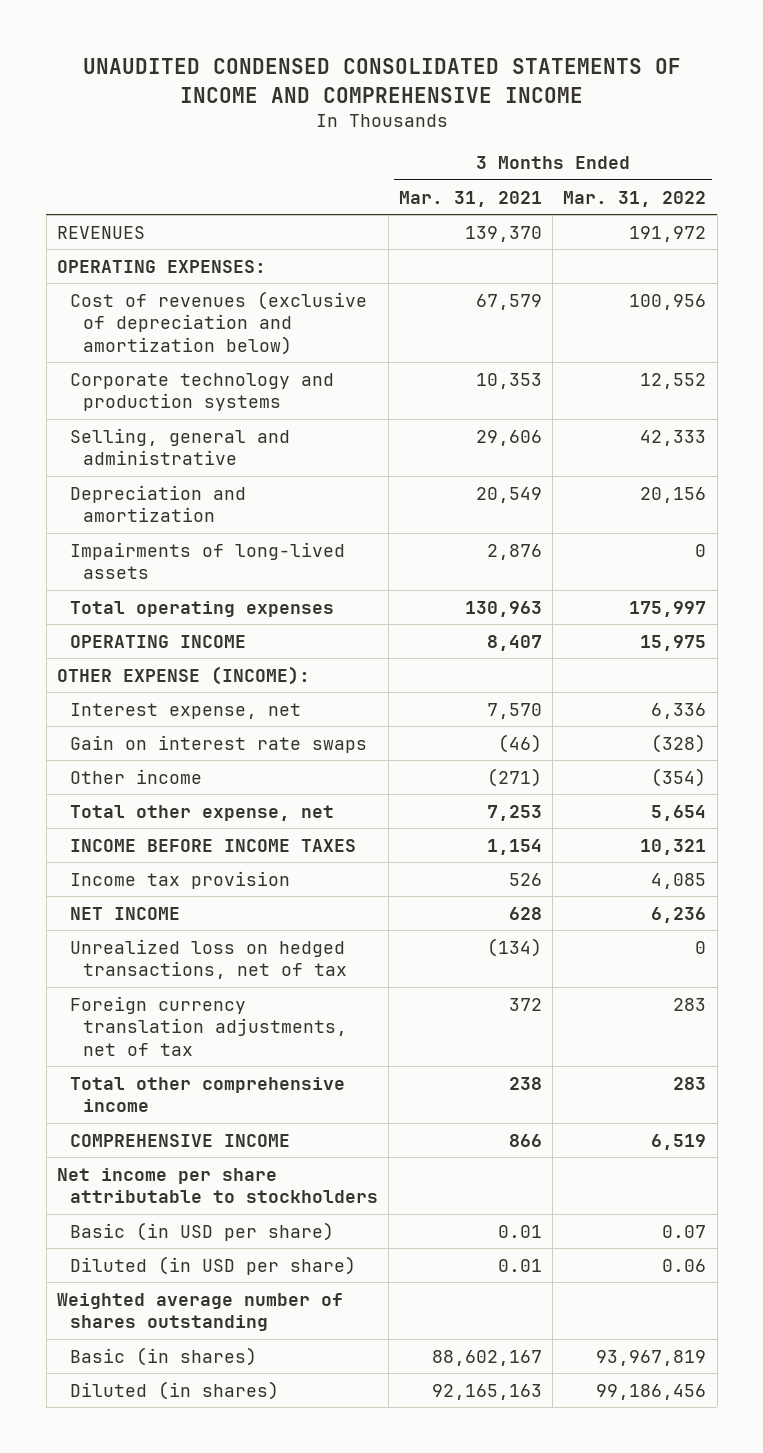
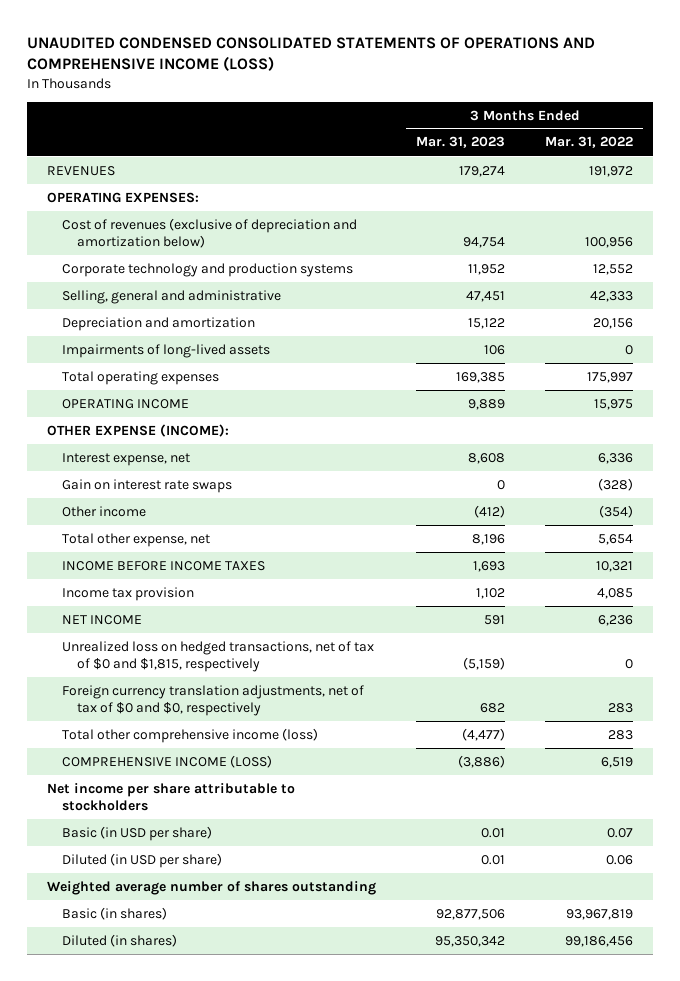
[82,58,681,103] UNAUDITED CONDENSED CONSOLIDATED STATEMENTS OF INCOME AND COMPREHENSIVE INCOME -> [26,37,595,72] UNAUDITED CONDENSED CONSOLIDATED STATEMENTS OF OPERATIONS AND COMPREHENSIVE INCOME (LOSS)
[399,190,543,207] Mar. 31, 2021 -> none
none -> [416,136,506,149] Mar. 31, 2023
[70,938,348,980] Unrealized loss on hedged transactions, net of tax -> [61,640,374,673] Unrealized loss on hedged transactions, net of tax of $0 and $1,815, respectively
[70,995,348,1056] Foreign currency translation adjustments, net of tax -> [61,684,364,717] Foreign currency translation adjustments, net of tax of $0 and $0, respectively
[70,1076,346,1113] Total other comprehensive income -> [61,727,318,743] Total other comprehensive income (loss)
[70,1133,291,1147] COMPREHENSIVE INCOME -> [61,754,272,768] COMPREHENSIVE INCOME (LOSS)

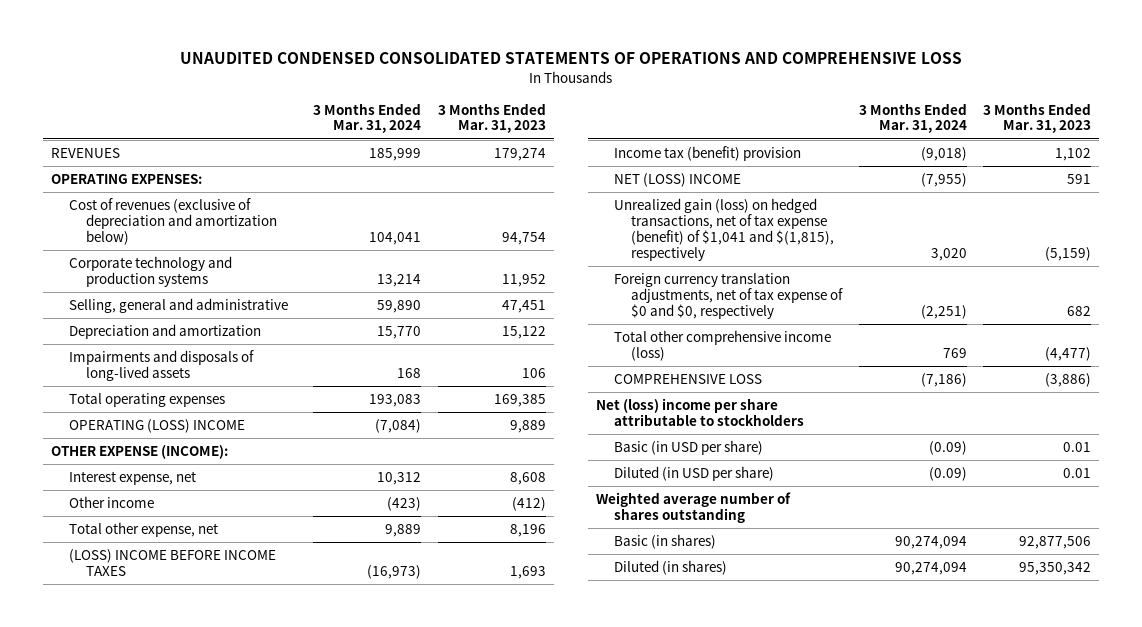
[26,37,595,72] UNAUDITED CONDENSED CONSOLIDATED STATEMENTS OF OPERATIONS AND COMPREHENSIVE INCOME (LOSS) -> [180,52,963,65] UNAUDITED CONDENSED CONSOLIDATED STATEMENTS OF OPERATIONS AND COMPREHENSIVE LOSS
[545,136,634,149] Mar. 31, 2022 -> none
none -> [313,102,422,134] 3 Months Ended Mar. 31, 2024
[61,343,270,358] Impairments of long-lived assets -> [68,350,254,381] Impairments and disposals of long-lived assets
[61,398,189,409] OPERATING INCOME -> [68,419,245,434] OPERATING (LOSS) INCOME
[61,478,232,493] Gain on interest rate swaps -> none
[61,560,265,571] INCOME BEFORE INCOME TAXES -> [68,549,276,576] (LOSS) INCOME BEFORE INCOME TAXES
[61,586,194,601] Income tax provision -> [613,146,801,162] Income tax (benefit) provision
[61,614,142,625] NET INCOME -> [613,173,741,188] NET (LOSS) INCOME
[61,640,374,673] Unrealized loss on hedged transactions, net of tax of $0 and $1,815, respectively -> [613,198,835,261] Unrealized gain (loss) on hedged transactions, net of tax expense (benefit) of $1,041 and $(1,815), respectively
[61,684,364,717] Foreign currency translation adjustments, net of tax of $0 and $0, respectively -> [613,273,844,319] Foreign currency translation adjustments, net of tax expense of $0 and $0, respectively
[61,754,272,768] COMPREHENSIVE INCOME (LOSS) -> [613,374,762,385] COMPREHENSIVE LOSS
[46,782,295,812] Net income per share attributable to stockholders -> [596,398,804,426] Net (loss) income per share attributable to stockholders

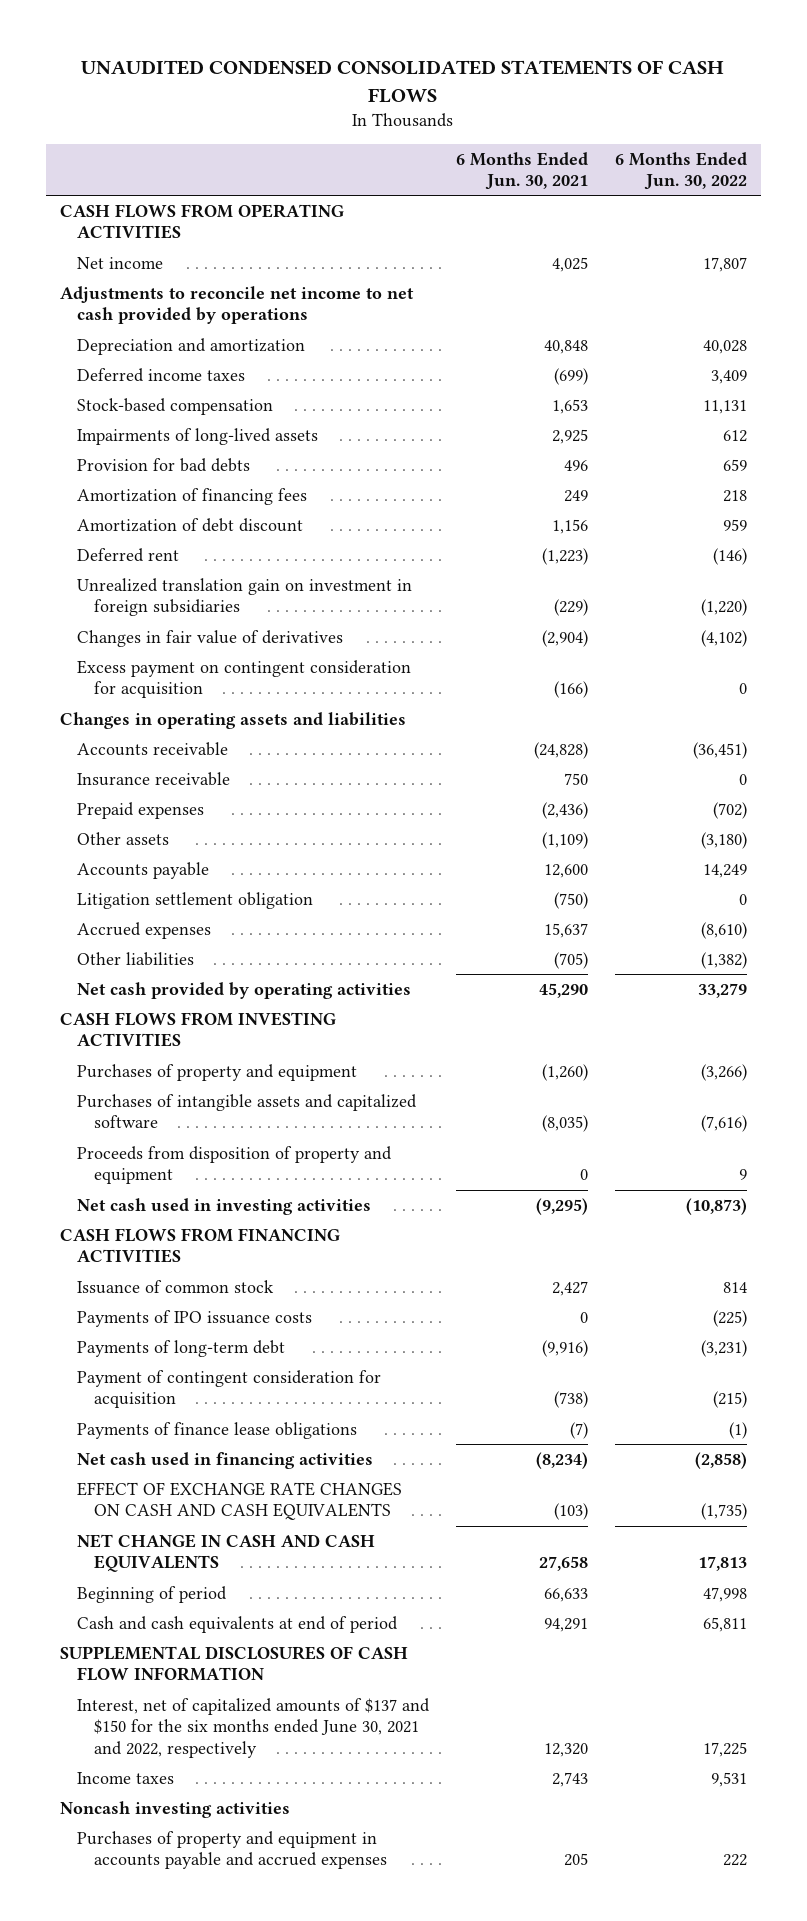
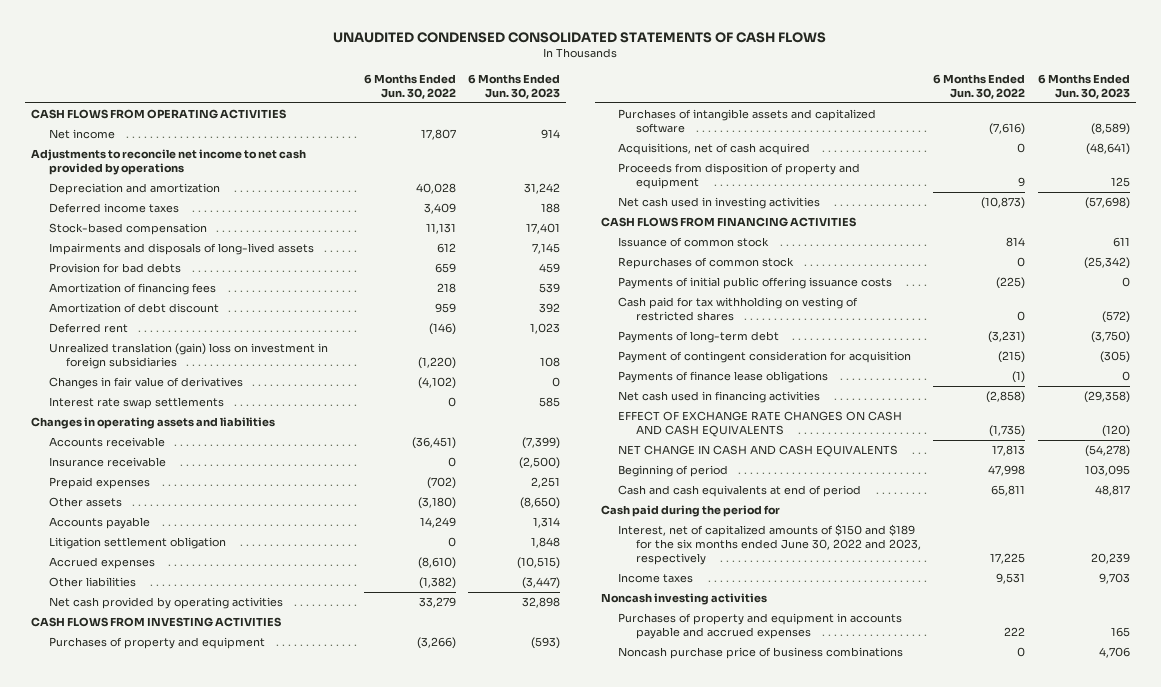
[455,151,588,191] 6 Months Ended Jun. 30, 2021 -> none
none -> [468,73,561,99] 6 Months Ended Jun. 30, 2023
[76,427,318,445] Impairments of long-lived assets -> [48,243,314,256] Impairments and disposals of long-lived assets
[76,577,412,617] Unrealized translation gain on investment in foreign subsidiaries -> [48,343,328,370] Unrealized translation (gain) loss on investment in foreign subsidiaries
[76,659,411,699] Excess payment on contingent consideration for acquisition -> none
none -> [48,397,224,410] Interest rate swap settlements
none -> [618,143,811,156] Acquisitions, net of cash acquired
none -> [618,257,795,270] Repurchases of common stock
[76,1309,312,1327] Payments of IPO issuance costs -> [618,277,893,290] Payments of initial public offering issuance costs
none -> [618,297,859,322] Cash paid for tax withholding on vesting of restricted shares
[59,1645,408,1682] SUPPLEMENTAL DISCLOSURES OF CASH FLOW INFORMATION -> none
none -> [600,505,780,518] Cash paid during the period for
[76,1697,430,1758] Interest, net of capitalized amounts of $137 and $150 for the six months ended June 30, 2021 and 2022, respectively -> [618,524,921,566] Interest, net of capitalized amounts of $150 and $189 for the six months ended June 30, 2022 and 2023, respectively
none -> [618,647,904,660] Noncash purchase price of business combinations

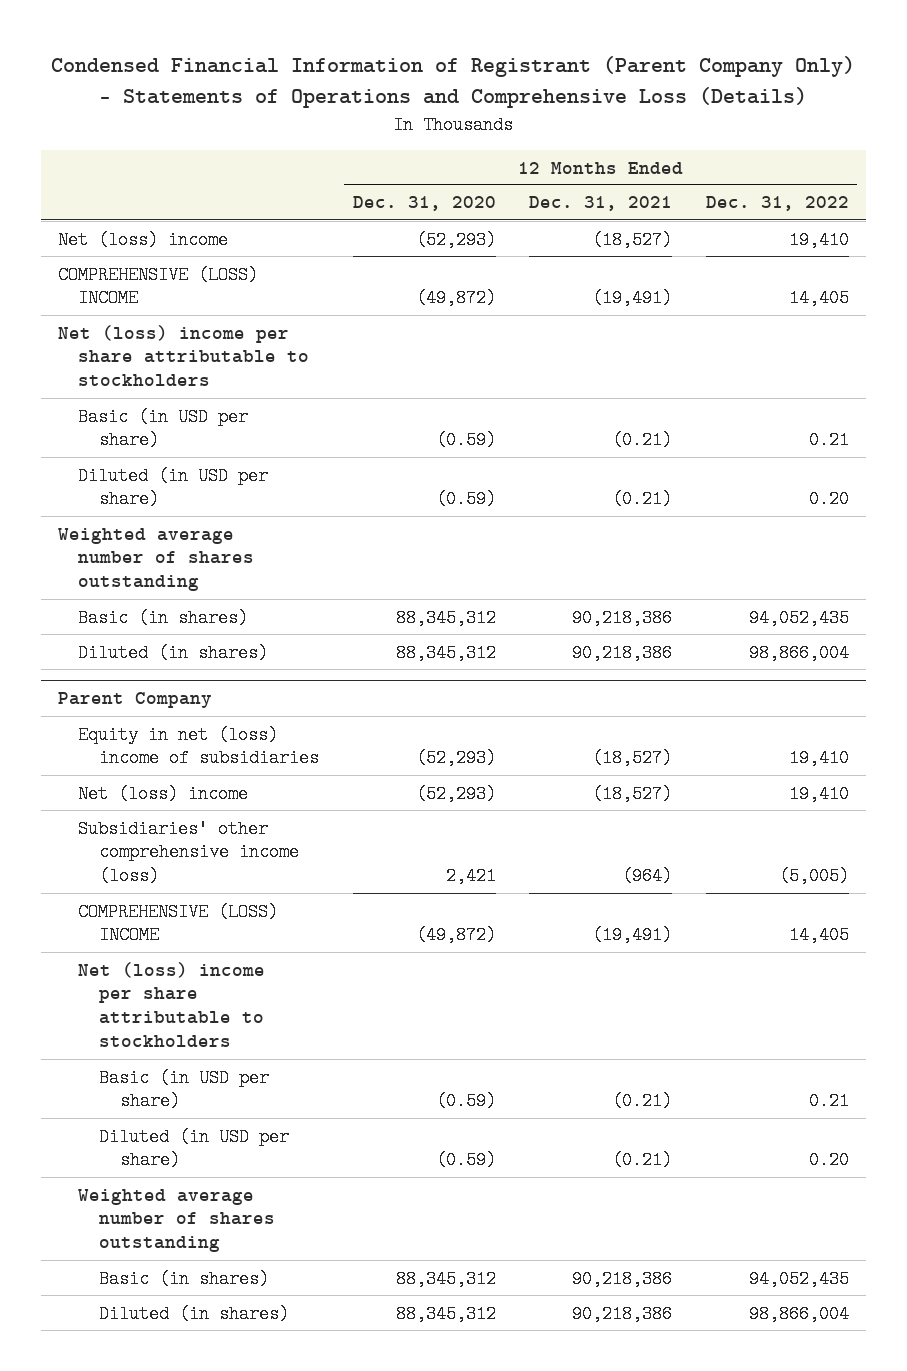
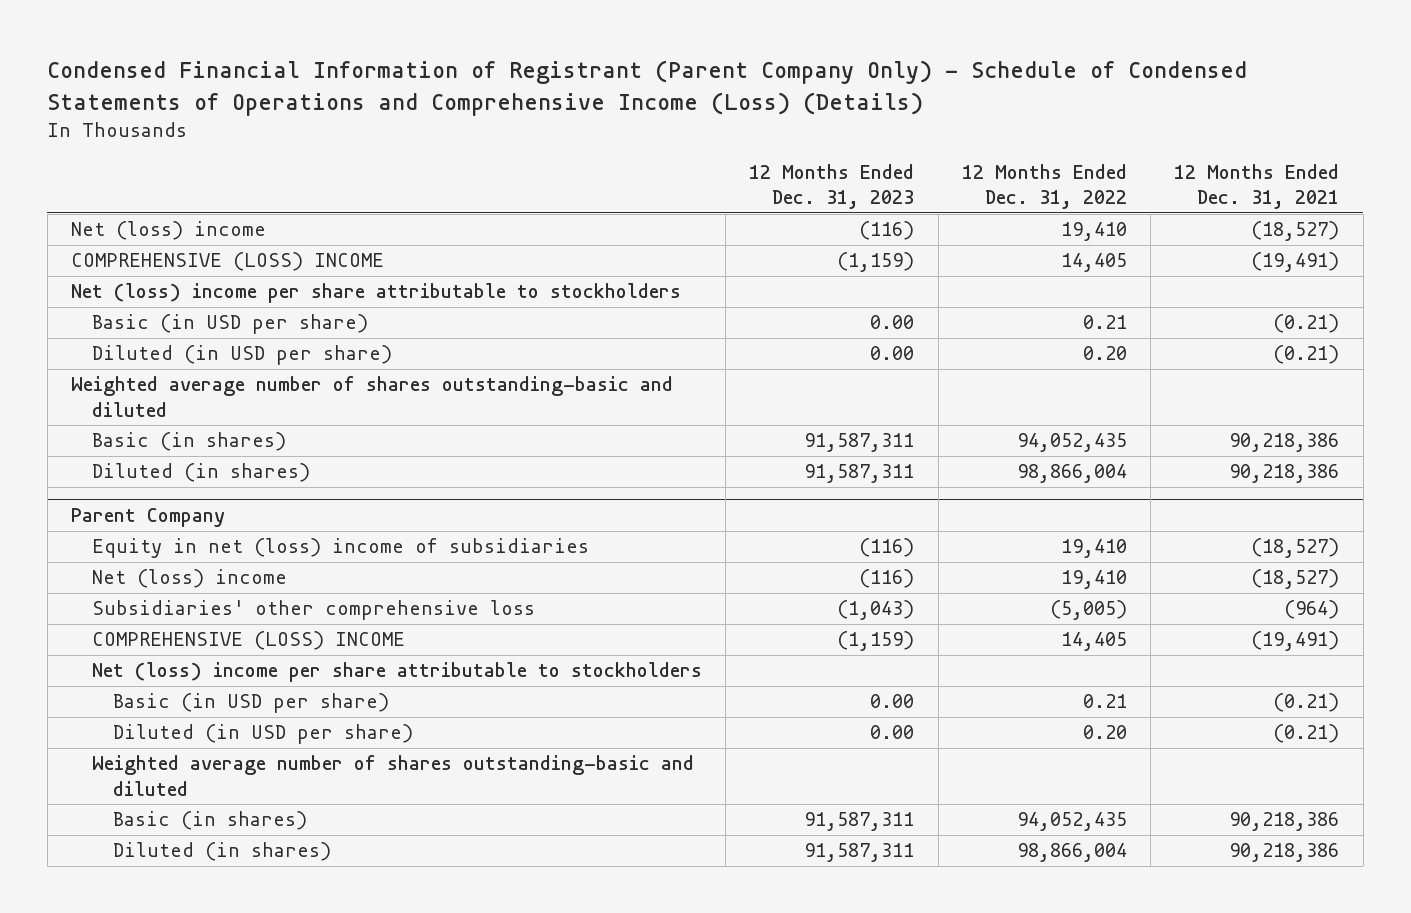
[51,55,856,109] Condensed Financial Information of Registrant (Parent Company Only) - Statements of Operations and Comprehensive Loss (Details) -> [47,60,1248,116] Condensed Financial Information of Registrant (Parent Company Only) - Schedule of Condensed Statements of Operations and Comprehensive Income (Loss) (Details)
[352,196,496,212] Dec. 31, 2020 -> none
none -> [749,163,915,210] 12 Months Ended Dec. 31, 2023
[57,527,255,592] Weighted average number of shares outstanding -> [71,376,674,417] Weighted average number of shares outstanding-basic and diluted
[78,819,300,886] Subsidiaries' other comprehensive income (loss) -> [91,600,535,621] Subsidiaries' other comprehensive loss
[78,1188,276,1253] Weighted average number of shares outstanding -> [91,755,694,796] Weighted average number of shares outstanding-basic and diluted

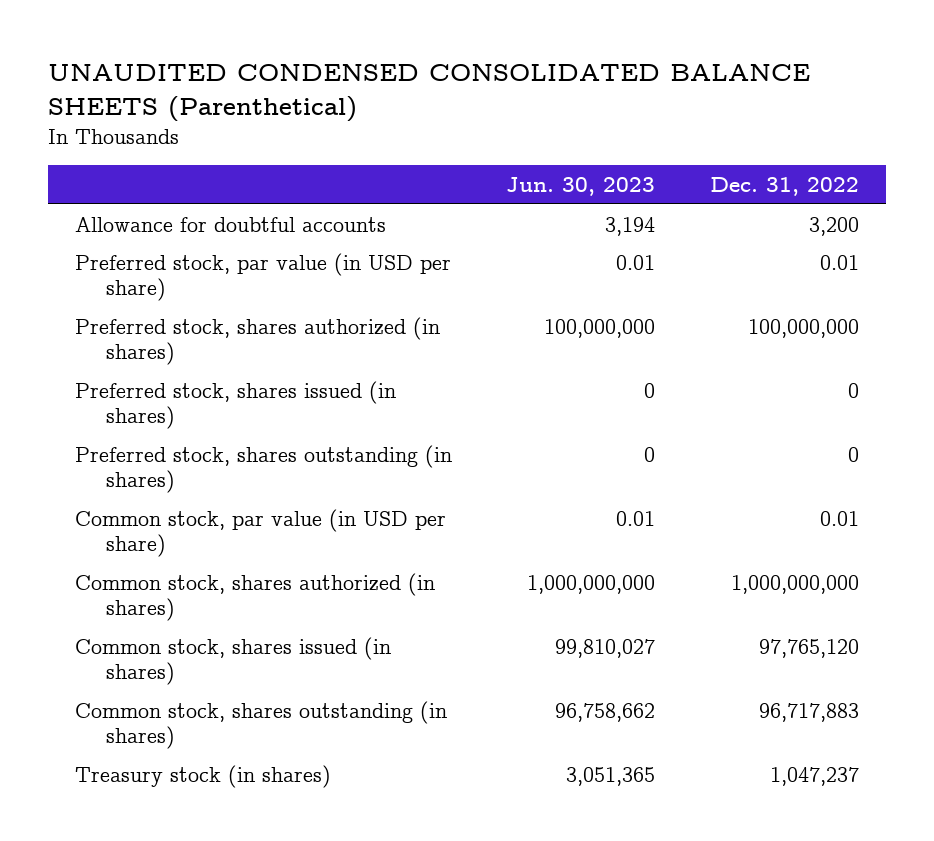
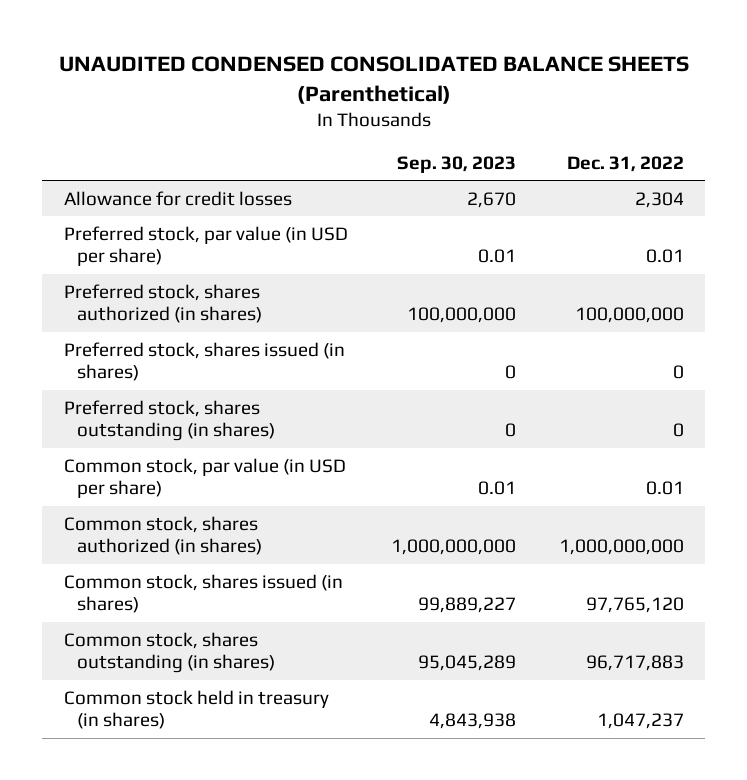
[506,176,656,196] Jun. 30, 2023 -> none
none -> [396,155,516,173] Sep. 30, 2023
[74,216,386,232] Allowance for doubtful accounts -> [63,190,292,206] Allowance for credit losses
[809,216,860,236] 3,200 -> [634,191,684,208] 2,304
[74,764,331,788] Treasury stock (in shares) -> [63,689,329,730] Common stock held in treasury (in shares)

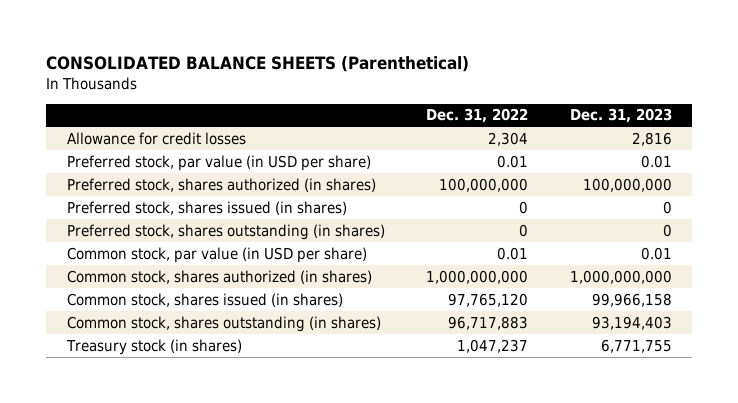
[58,56,689,104] UNAUDITED CONDENSED CONSOLIDATED BALANCE SHEETS (Parenthetical) -> [46,55,470,72] CONSOLIDATED BALANCE SHEETS (Parenthetical)
[396,155,516,173] Sep. 30, 2023 -> none
none -> [569,108,672,124] Dec. 31, 2023
[63,689,329,730] Common stock held in treasury (in shares) -> [65,338,242,355] Treasury stock (in shares)

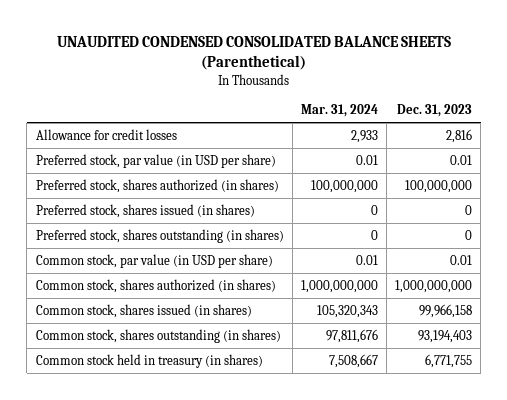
[46,55,470,72] CONSOLIDATED BALANCE SHEETS (Parenthetical) -> [56,35,451,71] UNAUDITED CONDENSED CONSOLIDATED BALANCE SHEETS (Parenthetical)
[426,108,529,124] Dec. 31, 2022 -> none
none -> [300,104,378,118] Mar. 31, 2024
[65,338,242,355] Treasury stock (in shares) -> [35,353,263,368] Common stock held in treasury (in shares)

